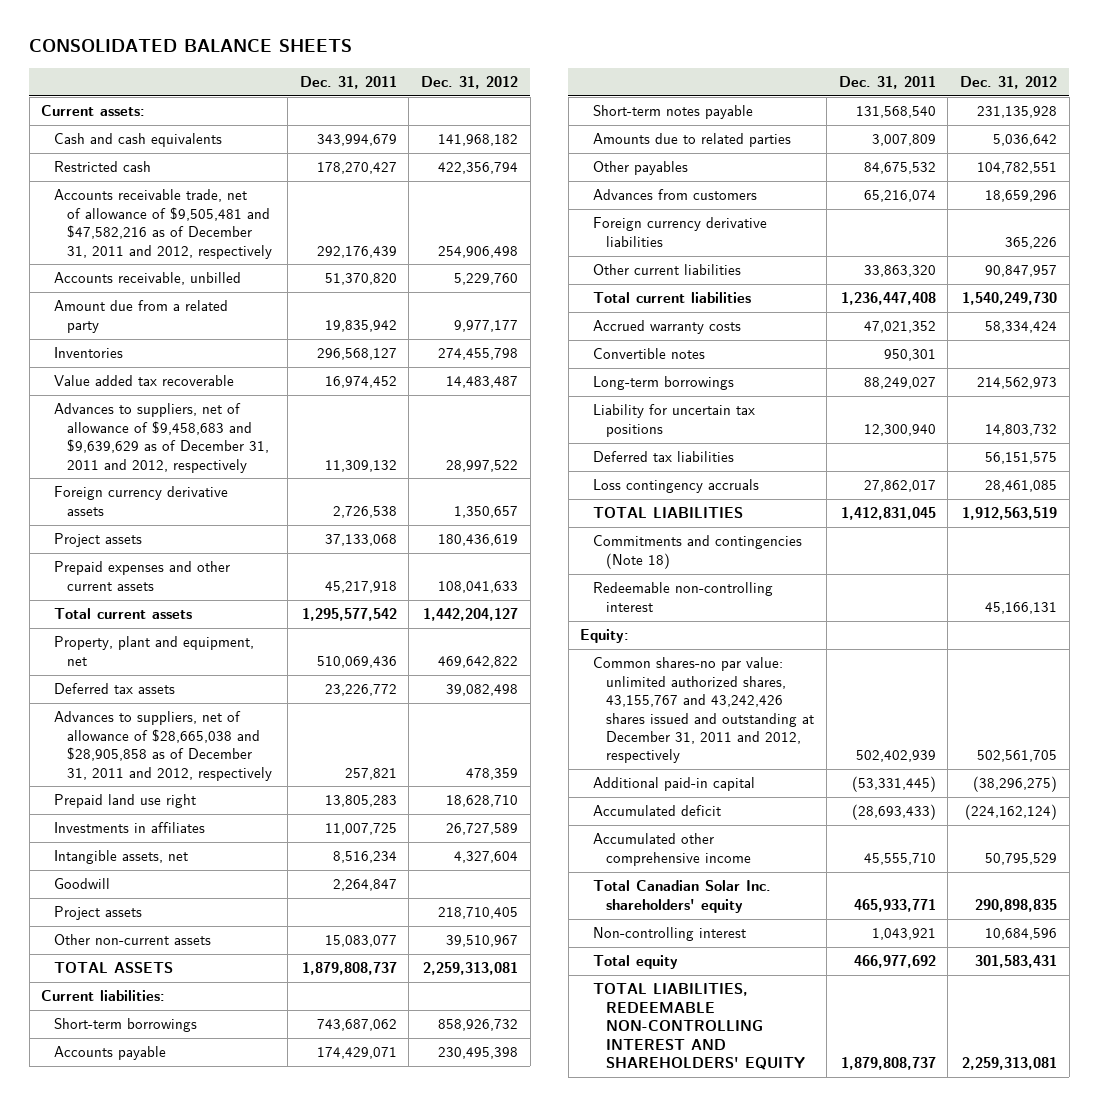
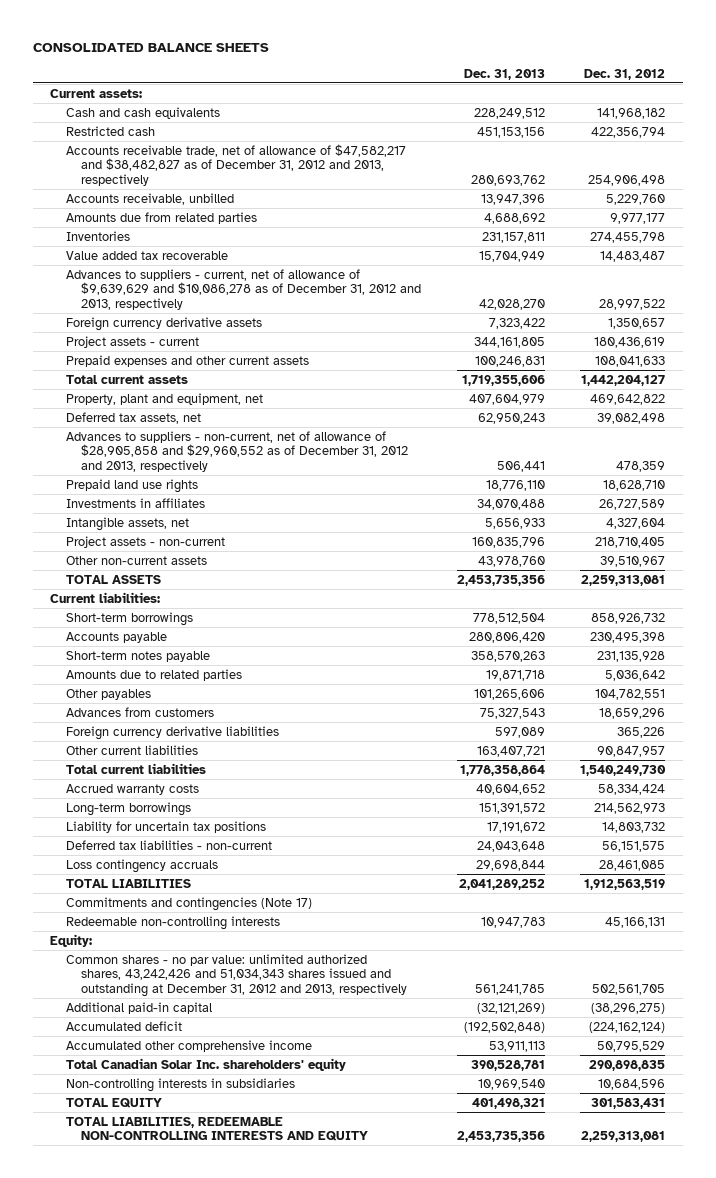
[299,75,397,89] Dec. 31, 2011 -> none
none -> [463,68,545,80] Dec. 31, 2013
[54,189,272,259] Accounts receivable trade, net of allowance of $9,505,481 and $47,582,216 as of December 31, 2011 and 2012, respectively -> [65,143,406,186] Accounts receivable trade, net of allowance of $47,582,217 and $38,482,827 as of December 31, 2012 and 2013, respectively
[54,300,229,333] Amount due from a related party -> [65,211,257,224] Amounts due from related parties
[54,403,269,473] Advances to suppliers, net of allowance of $9,458,683 and $9,639,629 as of December 31, 2011 and 2012, respectively -> [65,268,422,310] Advances to suppliers - current, net of allowance of $9,639,629 and $10,086,278 as of December 31, 2012 and 2013, respectively
[54,533,143,548] Project assets -> [65,335,199,348] Project assets - current
[54,683,176,695] Deferred tax assets -> [65,411,201,424] Deferred tax assets, net
[54,711,272,781] Advances to suppliers, net of allowance of $28,665,038 and $28,905,858 as of December 31, 2011 and 2012, respectively -> [65,430,409,472] Advances to suppliers - non-current, net of allowance of $28,905,858 and $29,960,552 as of December 31, 2012 and 2013, respectively
[54,794,197,809] Prepaid land use right -> [65,478,198,493] Prepaid land use rights
[54,878,111,890] Goodwill -> none
[54,906,143,921] Project assets -> [65,535,225,548] Project assets - non-current
[593,348,706,360] Convertible notes -> none
[593,451,735,463] Deferred tax liabilities -> [65,839,272,850] Deferred tax liabilities - non-current
[593,535,803,569] Commitments and contingencies (Note 18) -> [65,896,312,911] Commitments and contingencies (Note 17)
[593,582,774,612] Redeemable non-controlling interest -> [65,915,280,930] Redeemable non-controlling interests
[593,657,814,764] Common shares-no par value: unlimited authorized shares, 43,155,767 and 43,242,426 shares issued and outstanding at December 31, 2011 and 2012, respectively -> [65,953,408,997] Common shares - no par value: unlimited authorized shares, 43,242,426 and 51,034,343 shares issued and outstanding at December 31, 2012 and 2013, respectively
[593,927,747,942] Non-controlling interest -> [65,1077,295,1092] Non-controlling interests in subsidiaries
[593,955,679,970] Total equity -> [65,1097,162,1108] TOTAL EQUITY
[593,983,805,1071] TOTAL LIABILITIES, REDEEMABLE NON-CONTROLLING INTEREST AND SHAREHOLDERS' EQUITY -> [65,1116,369,1142] TOTAL LIABILITIES, REDEEMABLE NON-CONTROLLING INTERESTS AND EQUITY

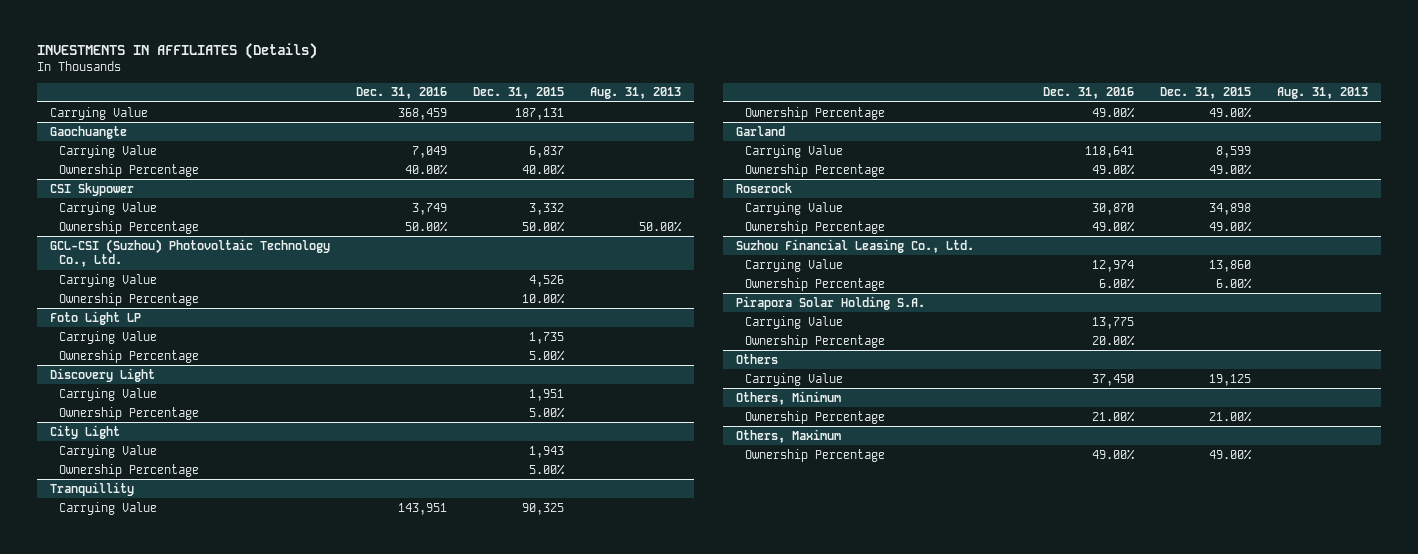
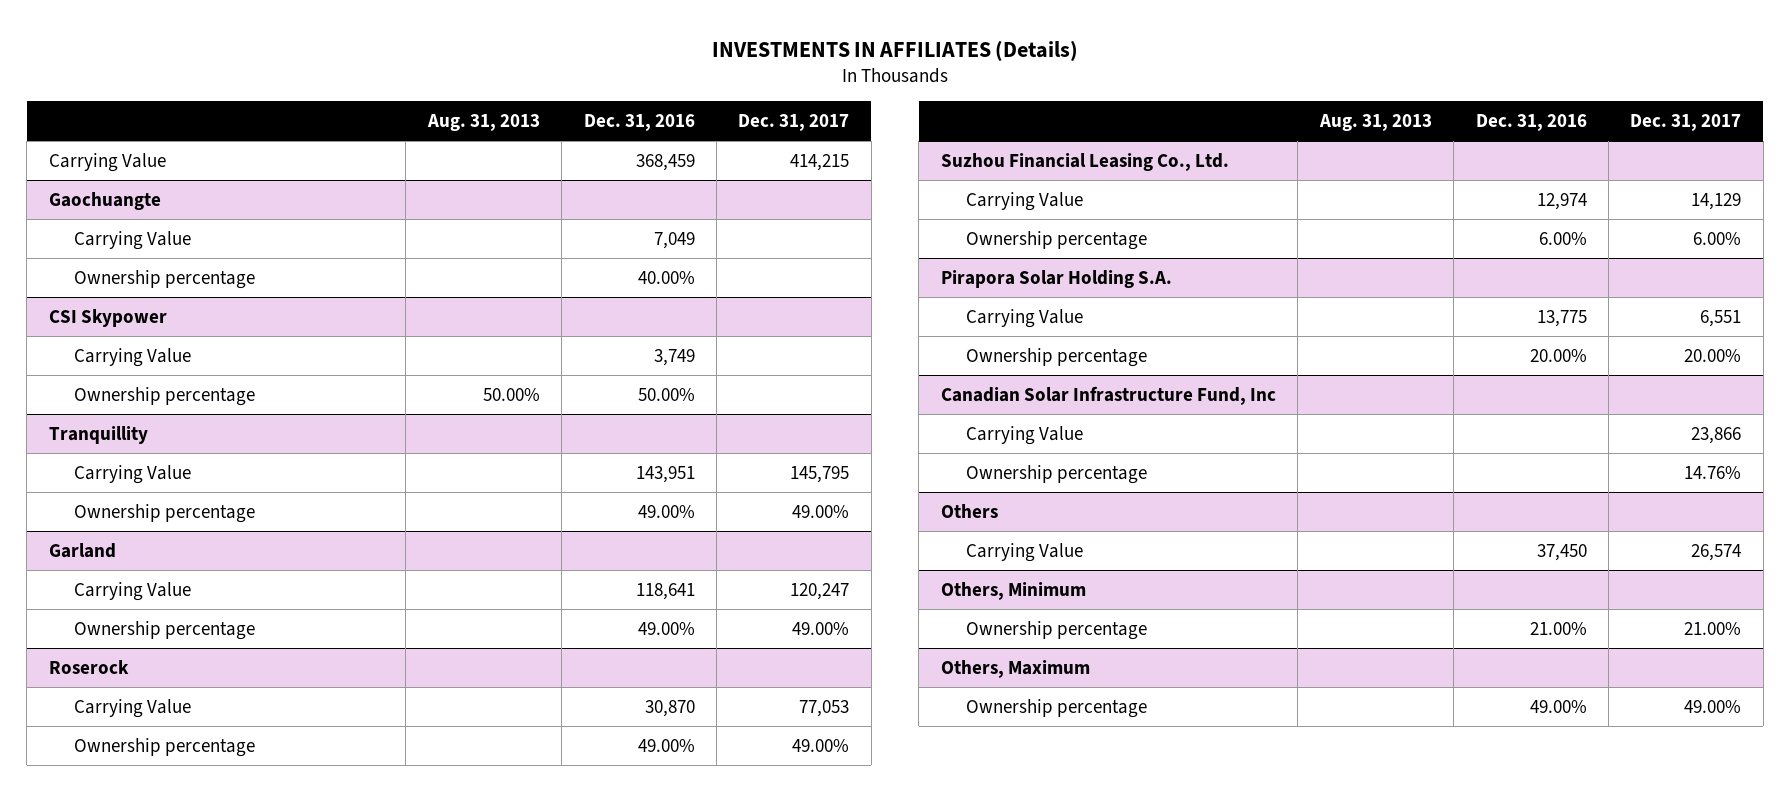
[473,87,565,100] Dec. 31, 2015 -> none
none -> [738,114,850,132] Dec. 31, 2017
[58,163,199,177] Ownership Percentage -> [74,269,256,289] Ownership percentage
[50,238,331,268] GCL-CSI (Suzhou) Photovoltaic Technology Co., Ltd. -> none
[58,273,157,287] Carrying Value -> none
[58,292,199,306] Ownership Percentage -> none
[50,310,142,325] Foto Light LP -> none
[58,330,157,344] Carrying Value -> none
[58,349,199,363] Ownership Percentage -> none
[50,367,156,382] Discovery Light -> none
[58,387,157,401] Carrying Value -> none
[58,406,199,420] Ownership Percentage -> none
[50,424,121,439] City Light -> none
[58,444,157,458] Carrying Value -> none
[58,463,199,477] Ownership Percentage -> none
[58,220,199,234] Ownership Percentage -> [74,386,256,406] Ownership percentage
[744,106,885,120] Ownership Percentage -> [74,503,256,523] Ownership percentage
[744,163,885,177] Ownership Percentage -> [74,620,256,640] Ownership percentage
[744,220,885,234] Ownership Percentage -> [74,737,256,757] Ownership percentage
[744,277,885,291] Ownership Percentage -> [966,230,1148,250] Ownership percentage
[744,334,885,348] Ownership Percentage -> [966,347,1148,367] Ownership percentage
none -> [940,385,1276,405] Canadian Solar Infrastructure Fund, Inc
none -> [966,425,1084,445] Carrying Value
none -> [966,464,1148,484] Ownership percentage
[744,410,885,424] Ownership Percentage -> [966,620,1148,640] Ownership percentage
[744,448,885,462] Ownership Percentage -> [966,698,1148,718] Ownership percentage

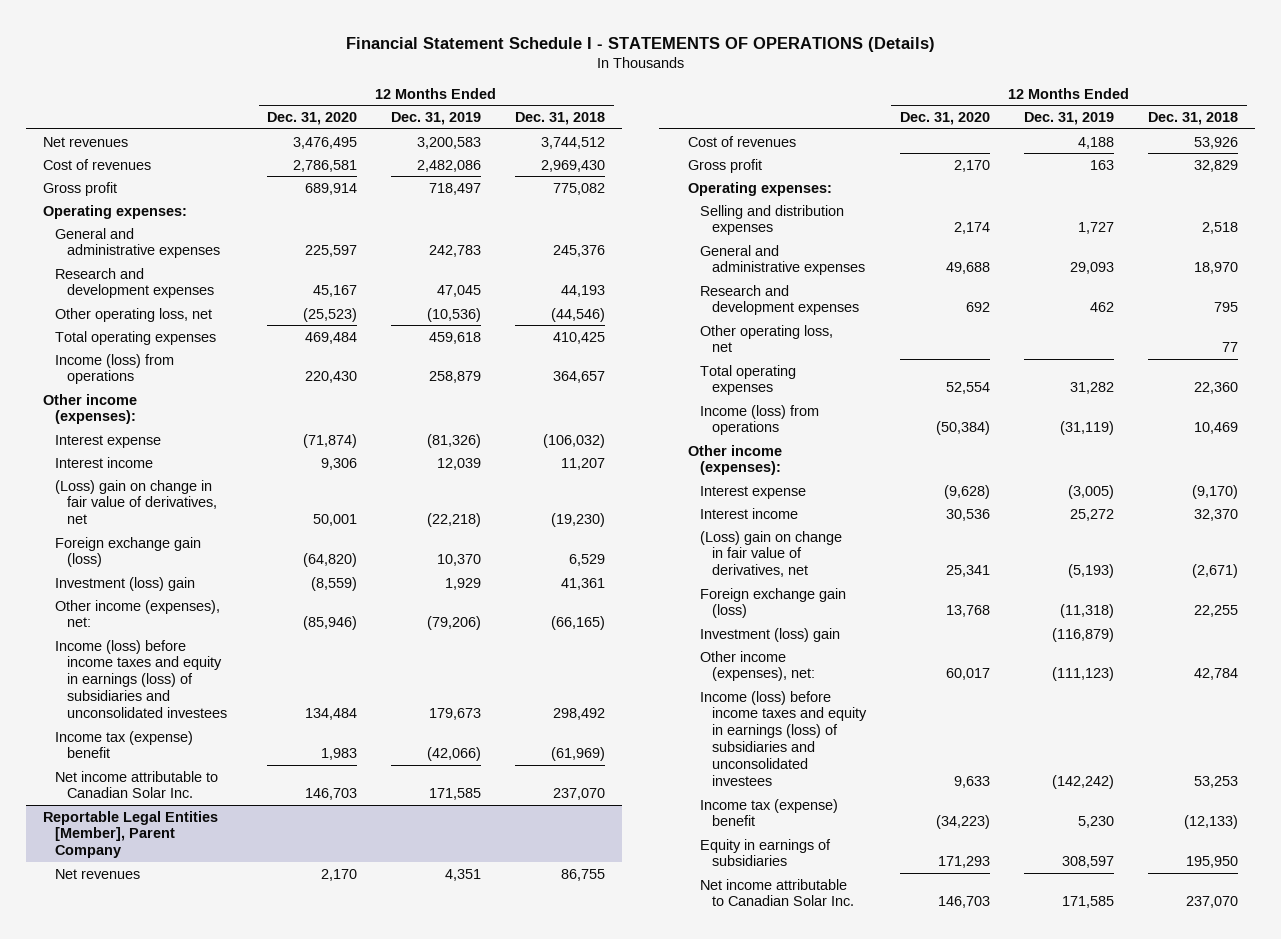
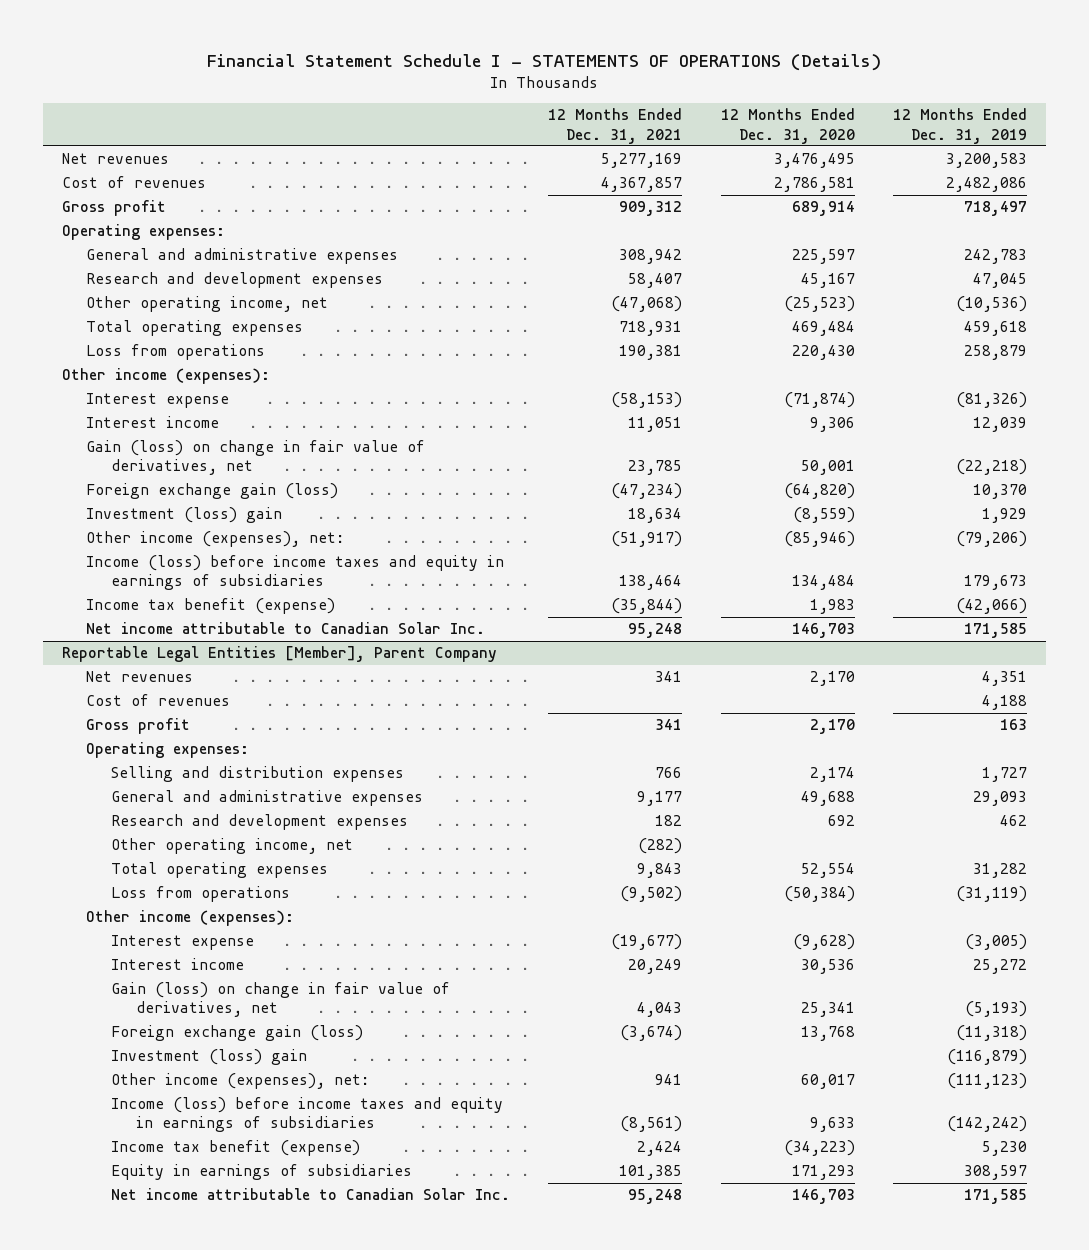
[515,112,606,126] Dec. 31, 2018 -> none
none -> [548,108,683,144] 12 Months Ended Dec. 31, 2021
[55,307,213,322] Other operating loss, net -> [86,296,329,313] Other operating income, net
[55,353,175,385] Income (loss) from operations -> [86,344,266,361] Loss from operations
[55,479,218,525] (Loss) gain on change in fair value of derivatives, net -> [86,440,426,476] Gain (loss) on change in fair value of derivatives, net
[55,639,228,719] Income (loss) before income taxes and equity in earnings (loss) of subsidiaries and unconsolidated investees -> [86,555,505,591] Income (loss) before income taxes and equity in earnings of subsidiaries
[55,730,194,759] Income tax (expense) benefit -> [86,598,336,615] Income tax benefit (expense)
[699,324,833,353] Other operating loss, net -> [111,838,354,855] Other operating income, net
[699,404,819,436] Income (loss) from operations -> [111,886,291,903] Loss from operations
[699,530,842,578] (Loss) gain on change in fair value of derivatives, net -> [111,982,451,1018] Gain (loss) on change in fair value of derivatives, net
[699,690,867,787] Income (loss) before income taxes and equity in earnings (loss) of subsidiaries and unconsolidated investees -> [111,1097,504,1133] Income (loss) before income taxes and equity in earnings of subsidiaries
[699,798,838,827] Income tax (expense) benefit -> [111,1140,361,1157] Income tax benefit (expense)

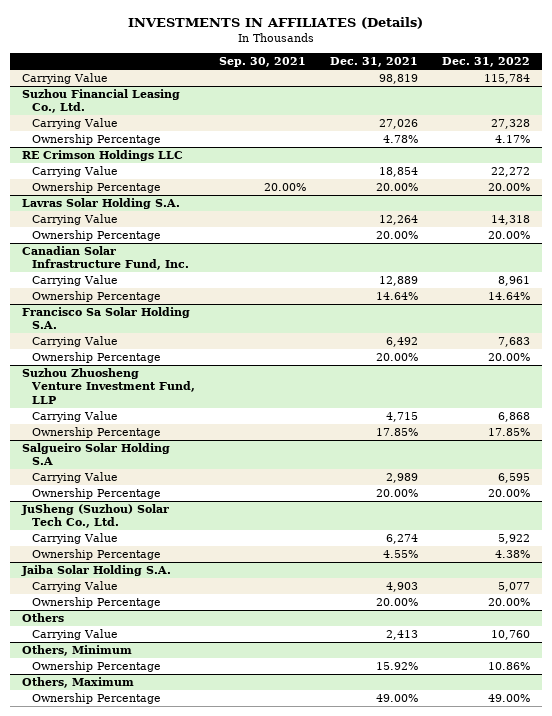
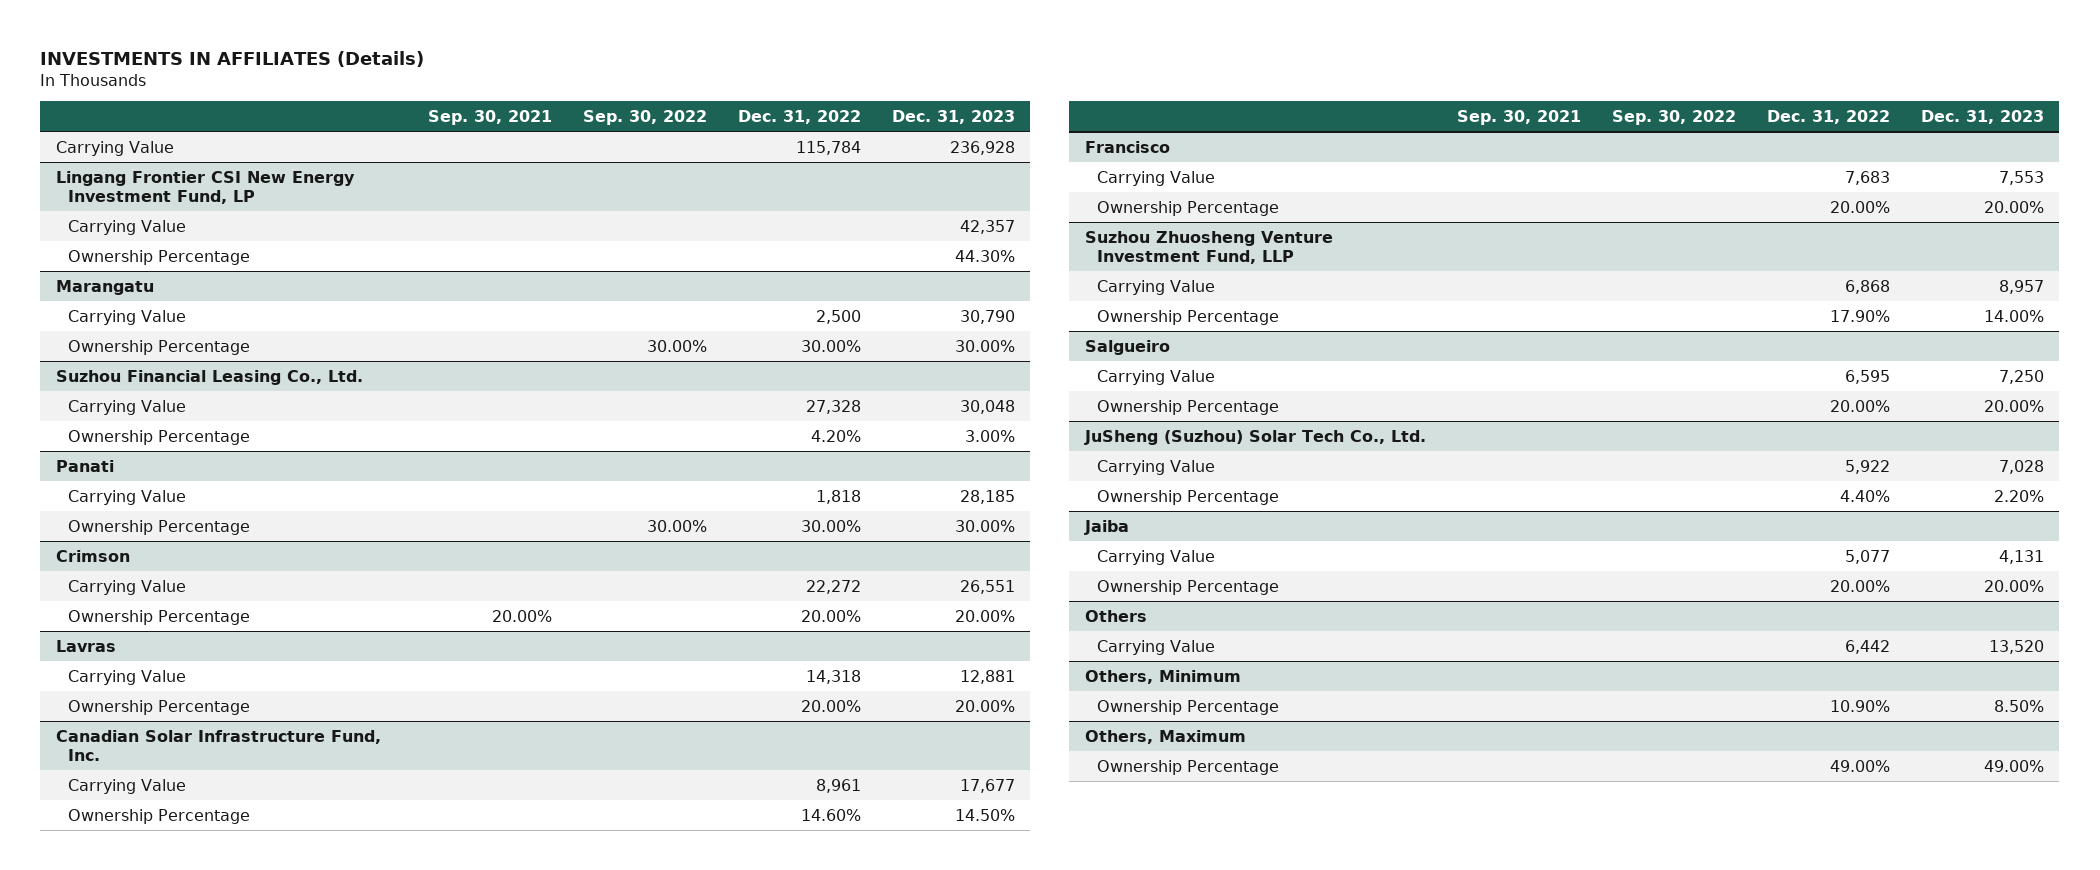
[329,57,418,68] Dec. 31, 2021 -> none
none -> [582,110,707,126] Sep. 30, 2022
none -> [891,110,1015,125] Dec. 31, 2023
none -> [55,170,355,205] Lingang Frontier CSI New Energy Investment Fund, LP
none -> [68,219,187,235] Carrying Value
none -> [68,249,251,265] Ownership Percentage
none -> [55,279,154,295] Marangatu
none -> [68,309,187,325] Carrying Value
none -> [68,339,251,355] Ownership Percentage
[494,135,530,144] 4.17% -> [810,429,861,442] 4.20%
none -> [55,459,114,472] Panati
none -> [68,489,187,505] Carrying Value
none -> [68,519,251,535] Ownership Percentage
[22,150,184,162] RE Crimson Holdings LLC -> [55,549,130,562] Crimson
[22,198,181,210] Lavras Solar Holding S.A. -> [55,639,116,652] Lavras
[487,292,530,301] 14.64% -> [800,808,861,821] 14.60%
[22,307,191,330] Francisco Sa Solar Holding S.A. -> [1084,140,1170,153] Francisco
[487,428,530,437] 17.85% -> [1829,309,1890,322] 17.90%
[22,443,171,466] Salgueiro Solar Holding S.A -> [1084,339,1170,355] Salgueiro
[494,550,530,559] 4.38% -> [1839,489,1890,502] 4.40%
[21,565,172,577] Jaiba Solar Holding S.A. -> [1083,519,1129,535] Jaiba
[490,630,530,641] 10,760 -> [1844,639,1890,654] 6,442
[487,662,530,671] 10.86% -> [1829,699,1890,712] 10.90%

